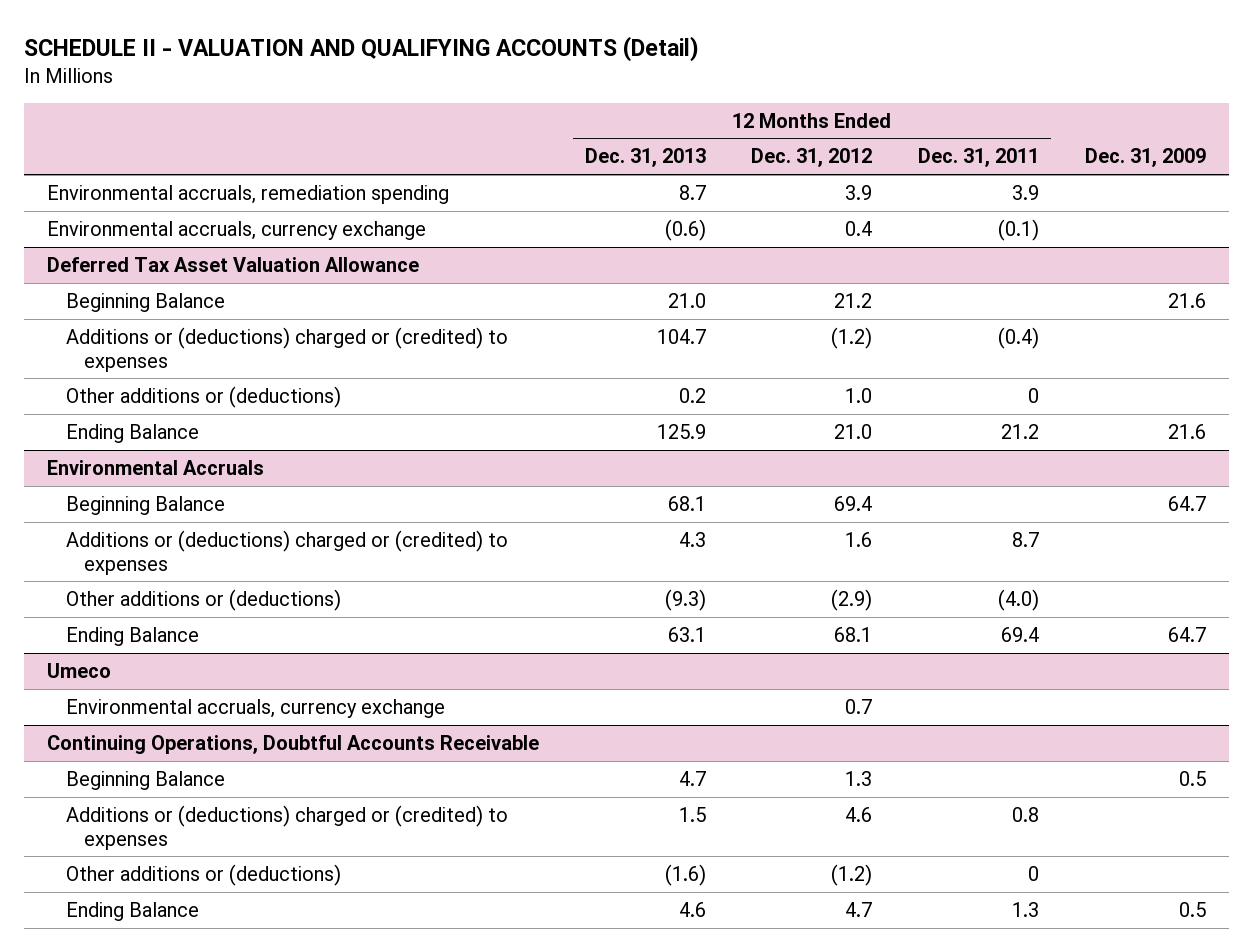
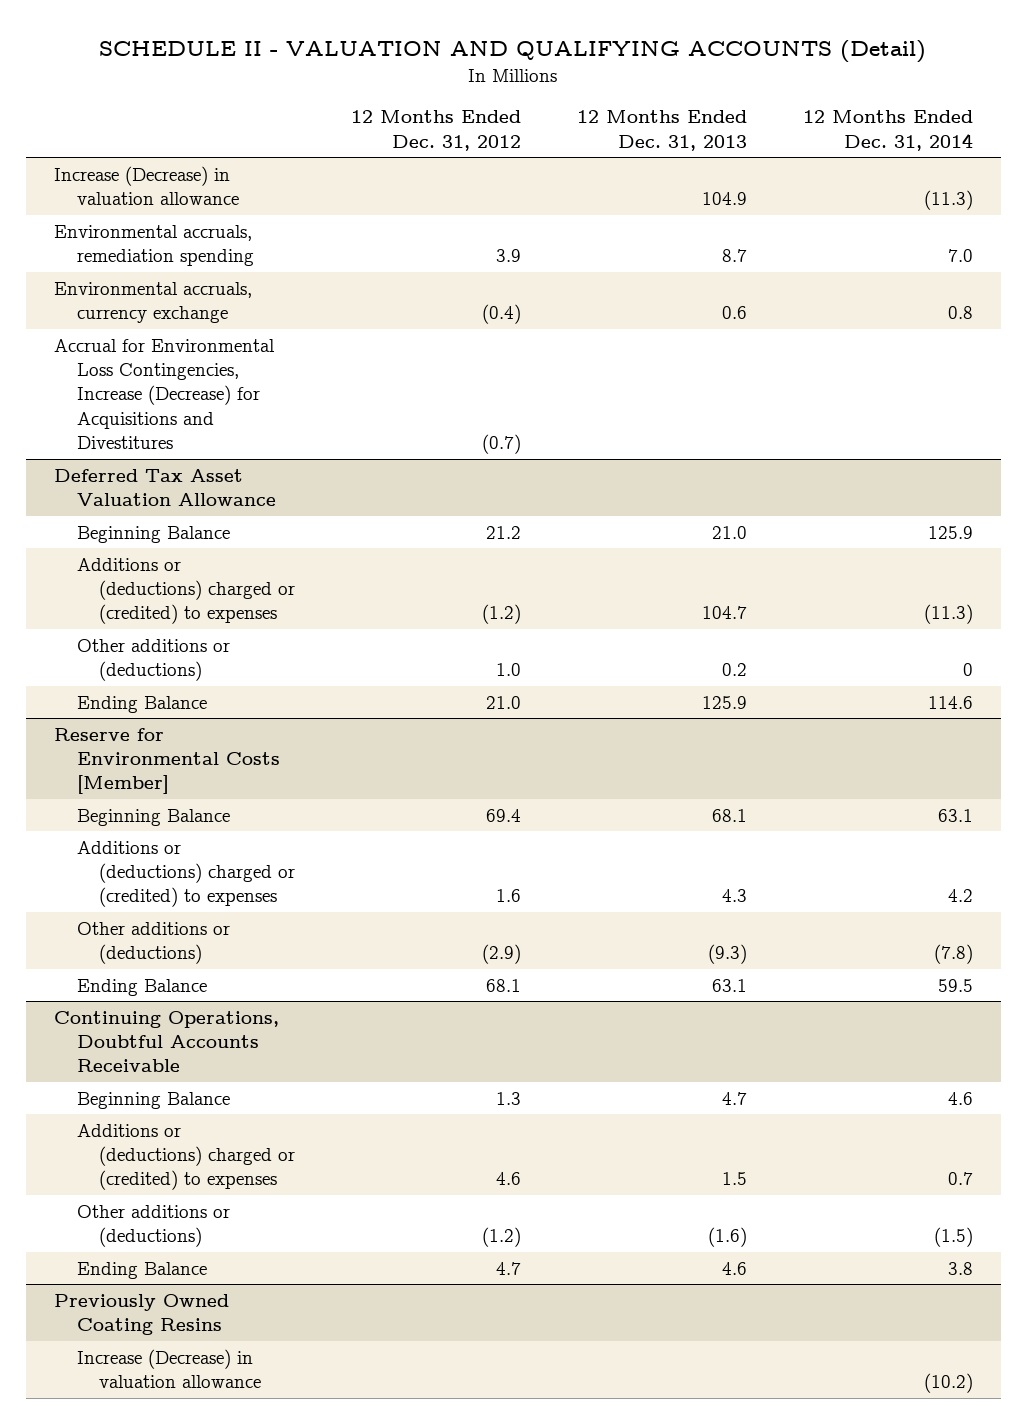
[918,148,1040,168] Dec. 31, 2011 -> none
[1084,148,1206,168] Dec. 31, 2009 -> none
none -> [802,110,973,151] 12 Months Ended Dec. 31, 2014
none -> [53,165,239,206] Increase (Decrease) in valuation allowance
[664,218,706,241] (0.6) -> [721,306,747,320] 0.6
[845,220,873,236] 0.4 -> [482,304,522,325] (0.4)
none -> [53,338,275,450] Accrual for Environmental Loss Contingencies, Increase (Decrease) for Acquisitions and Divestitures
[47,459,265,475] Environmental Accruals -> none
none -> [53,727,280,795] Reserve for Environmental Costs [Member]
[47,662,112,678] Umeco -> none
[65,698,445,718] Environmental accruals, currency exchange -> none
none -> [53,1293,229,1336] Previously Owned Coating Resins
none -> [76,1348,262,1389] Increase (Decrease) in valuation allowance

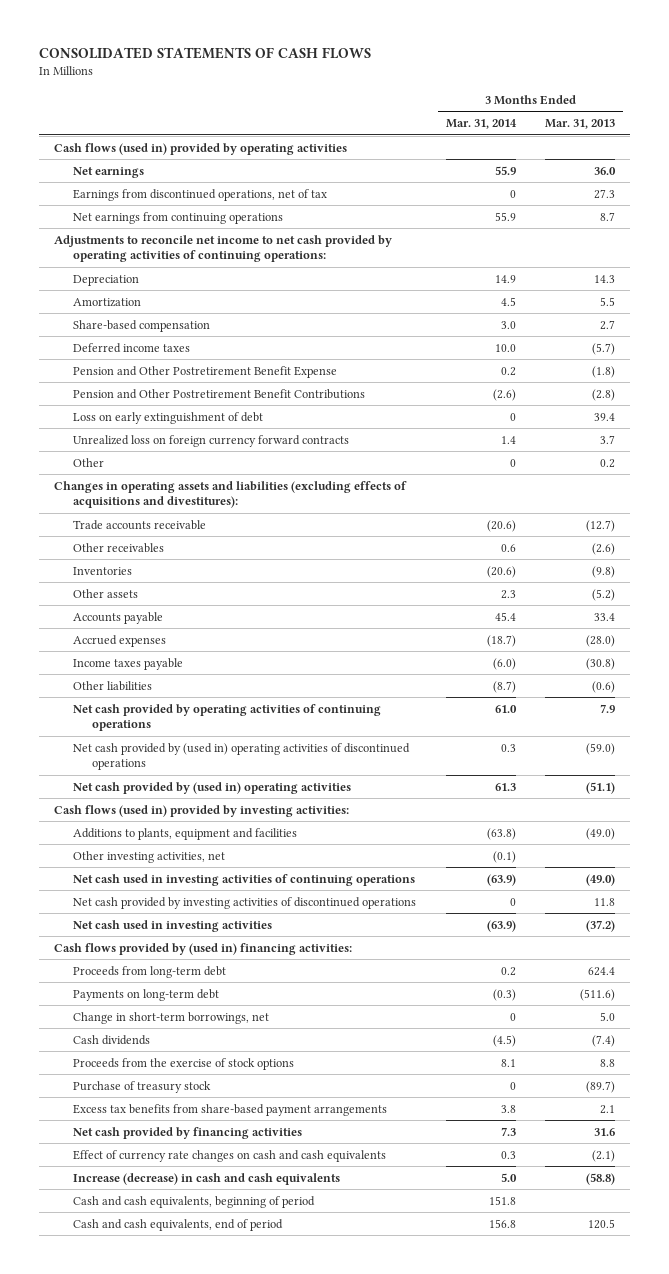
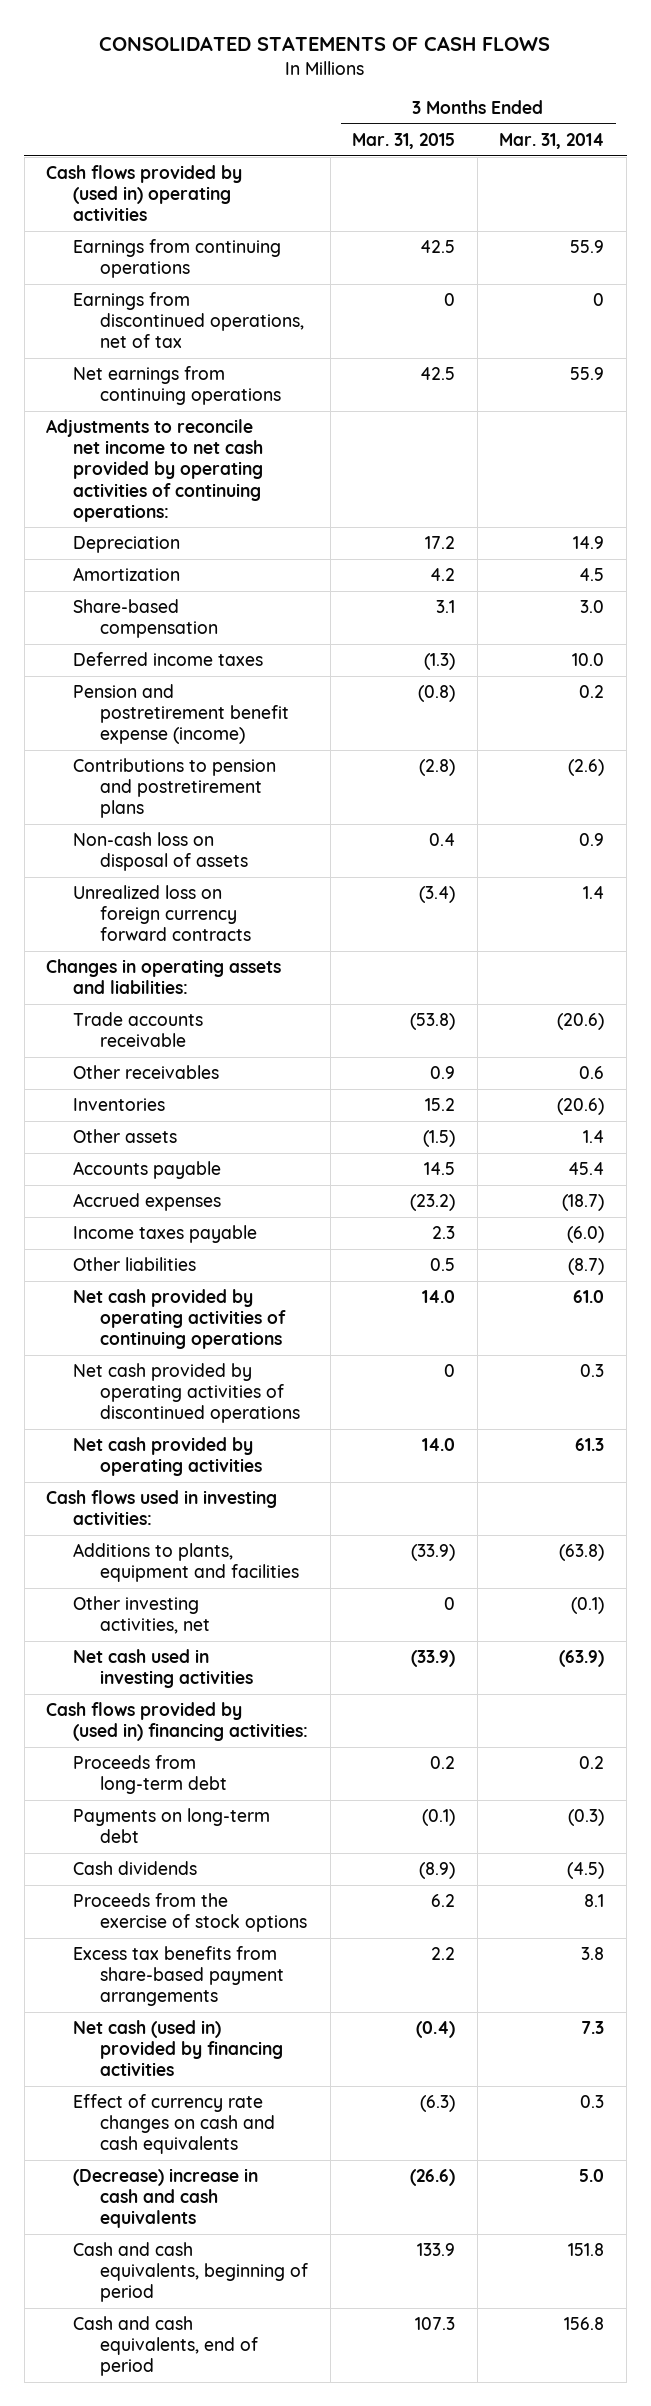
[545,118,616,129] Mar. 31, 2013 -> none
none -> [352,133,456,150] Mar. 31, 2015
[53,142,347,155] Cash flows (used in) provided by operating activities -> [46,165,243,222] Cash flows provided by (used in) operating activities
[72,166,144,178] Net earnings -> [73,239,282,279] Earnings from continuing operations
[72,411,263,424] Loss on early extinguishment of debt -> none
[72,365,337,378] Pension and Other Postretirement Benefit Expense -> [73,684,290,745] Pension and postretirement benefit expense (income)
[72,388,365,399] Pension and Other Postretirement Benefit Contributions -> [73,758,277,819] Contributions to pension and postretirement plans
none -> [73,832,249,872] Non-cash loss on disposal of assets
[72,457,104,467] Other -> none
[53,480,407,509] Changes in operating assets and liabilities (excluding effects of acquisitions and divestitures): -> [46,959,282,995] Changes in operating assets and liabilities:
[500,589,516,599] 2.3 -> [583,1130,605,1144] 1.4
[72,742,410,771] Net cash provided by (used in) operating activities of discontinued operations -> [73,1363,301,1424] Net cash provided by operating activities of discontinued operations
[72,781,351,794] Net cash provided by (used in) operating activities -> [73,1437,263,1477] Net cash provided by operating activities
[53,804,349,817] Cash flows (used in) provided by investing activities: -> [46,1490,278,1526] Cash flows used in investing activities:
[72,873,415,886] Net cash used in investing activities of continuing operations -> none
[72,896,416,909] Net cash provided by investing activities of discontinued operations -> none
[72,1011,269,1024] Change in short-term borrowings, net -> none
[72,1080,211,1093] Purchase of treasury stock -> none
[72,1126,302,1139] Net cash provided by financing activities -> [73,2020,284,2077] Net cash (used in) provided by financing activities
[72,1172,340,1185] Increase (decrease) in cash and cash equivalents -> [73,2168,259,2229] (Decrease) increase in cash and cash equivalents

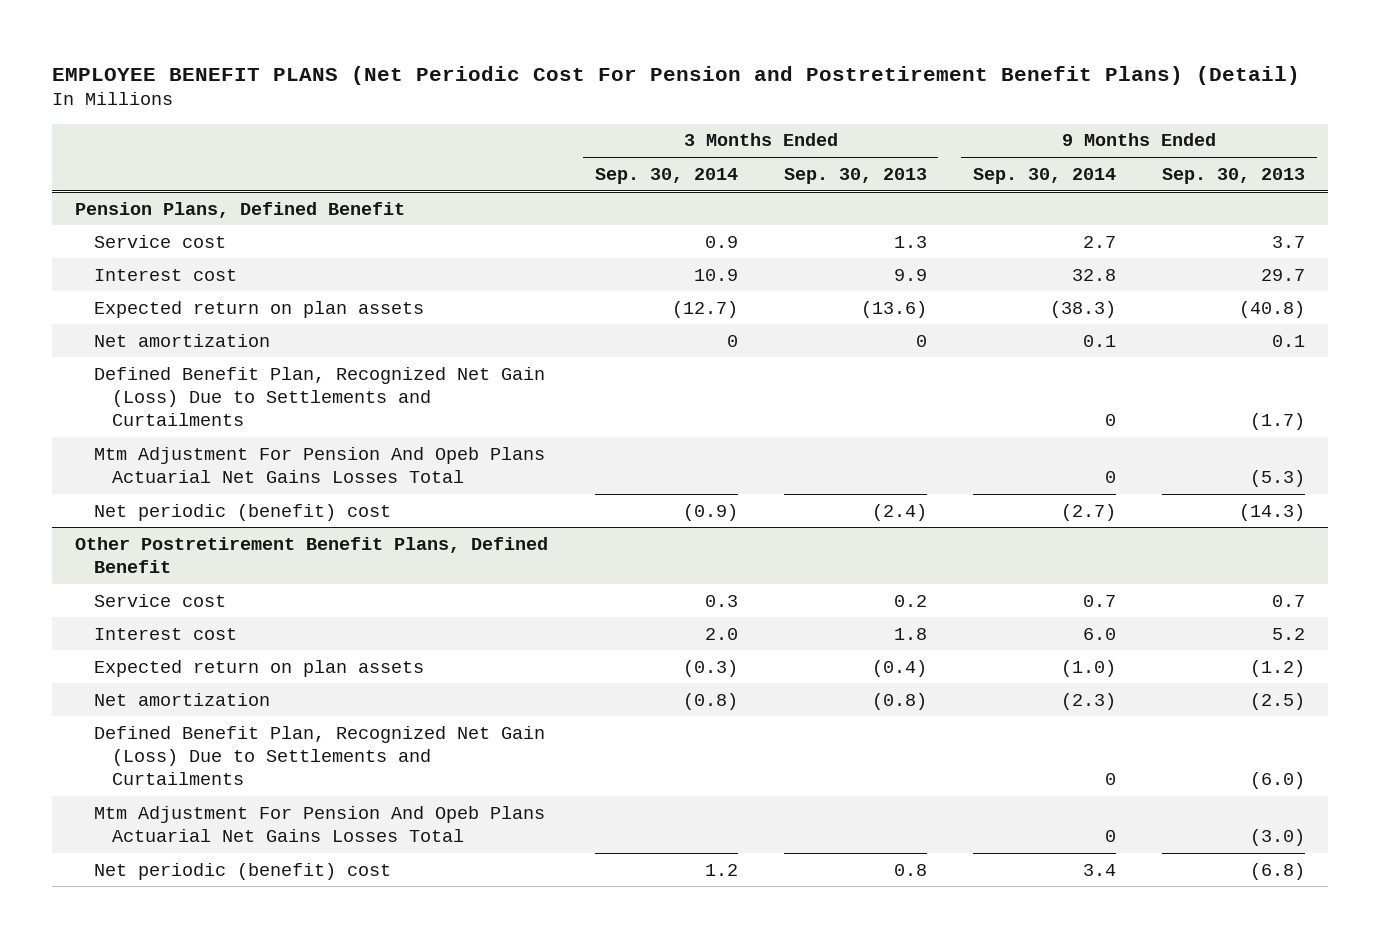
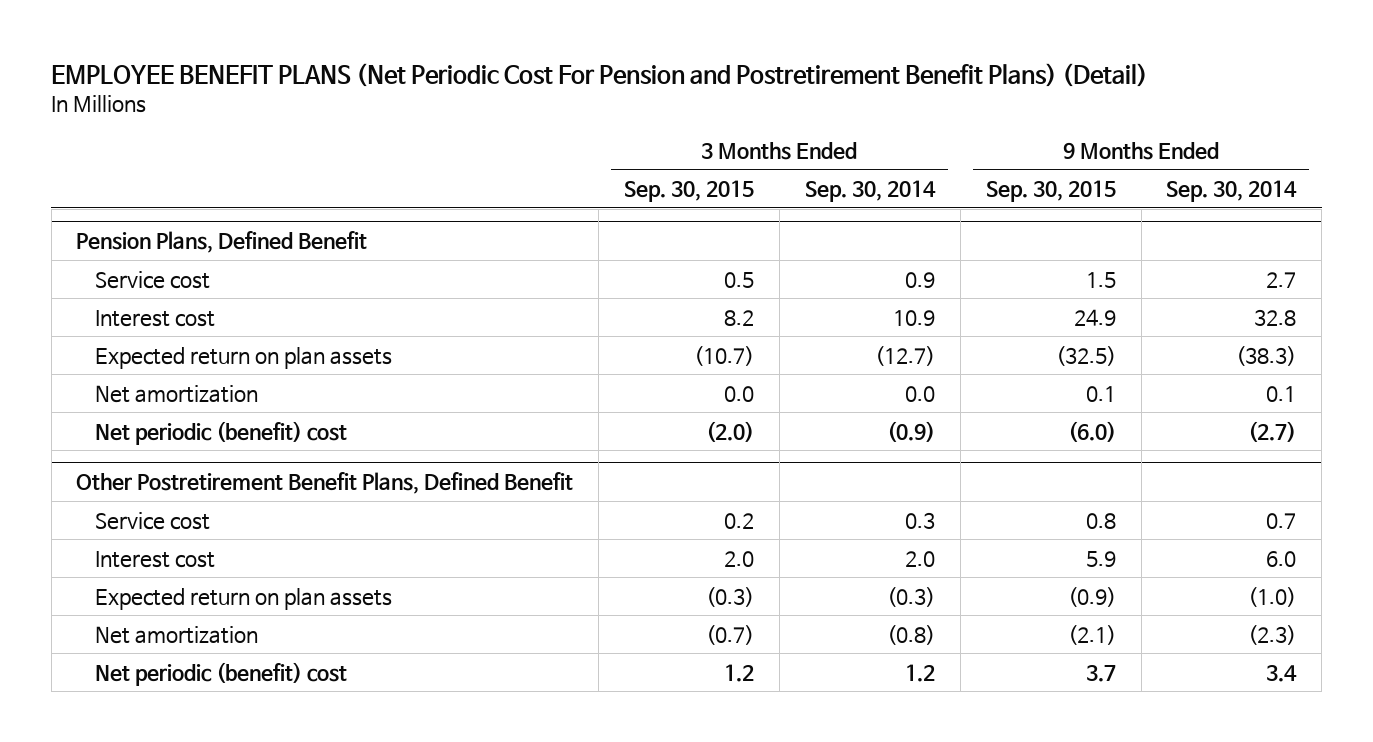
[783,167,927,184] Sep. 30, 2013 -> none
[1162,167,1306,184] Sep. 30, 2013 -> none
none -> [624,179,755,202] Sep. 30, 2015
none -> [985,179,1116,202] Sep. 30, 2015
[93,366,545,427] Defined Benefit Plan, Recognized Net Gain (Loss) Due to Settlements and Curtailments -> none
[93,446,545,484] Mtm Adjustment For Pension And Opeb Plans Actuarial Net Gains Losses Total -> none
[726,334,738,347] 0 -> [904,385,935,402] 0.0
[93,725,545,786] Defined Benefit Plan, Recognized Net Gain (Loss) Due to Settlements and Curtailments -> none
[93,805,545,843] Mtm Adjustment For Pension And Opeb Plans Actuarial Net Gains Losses Total -> none

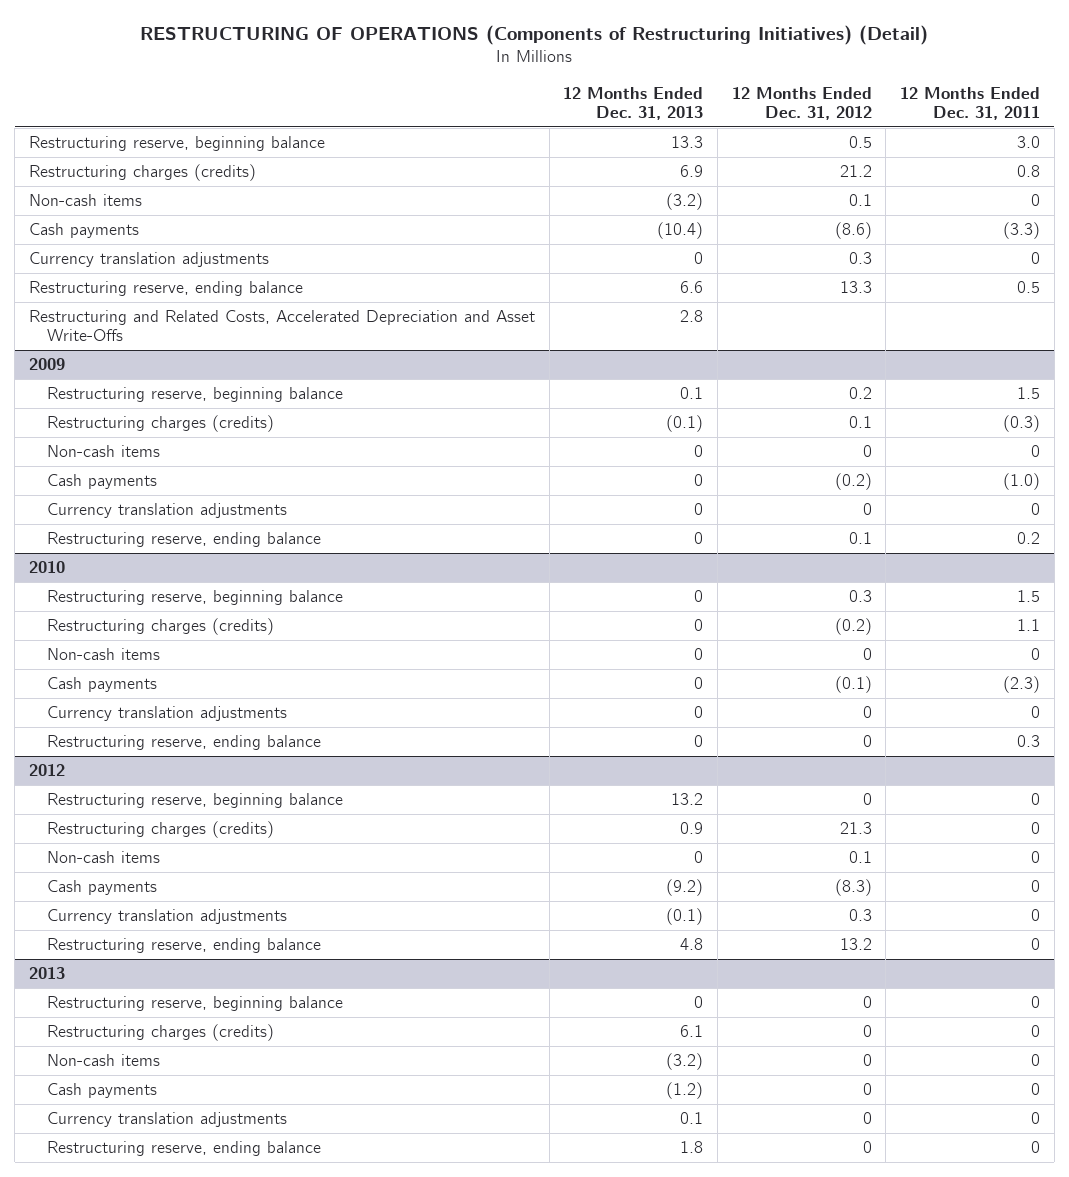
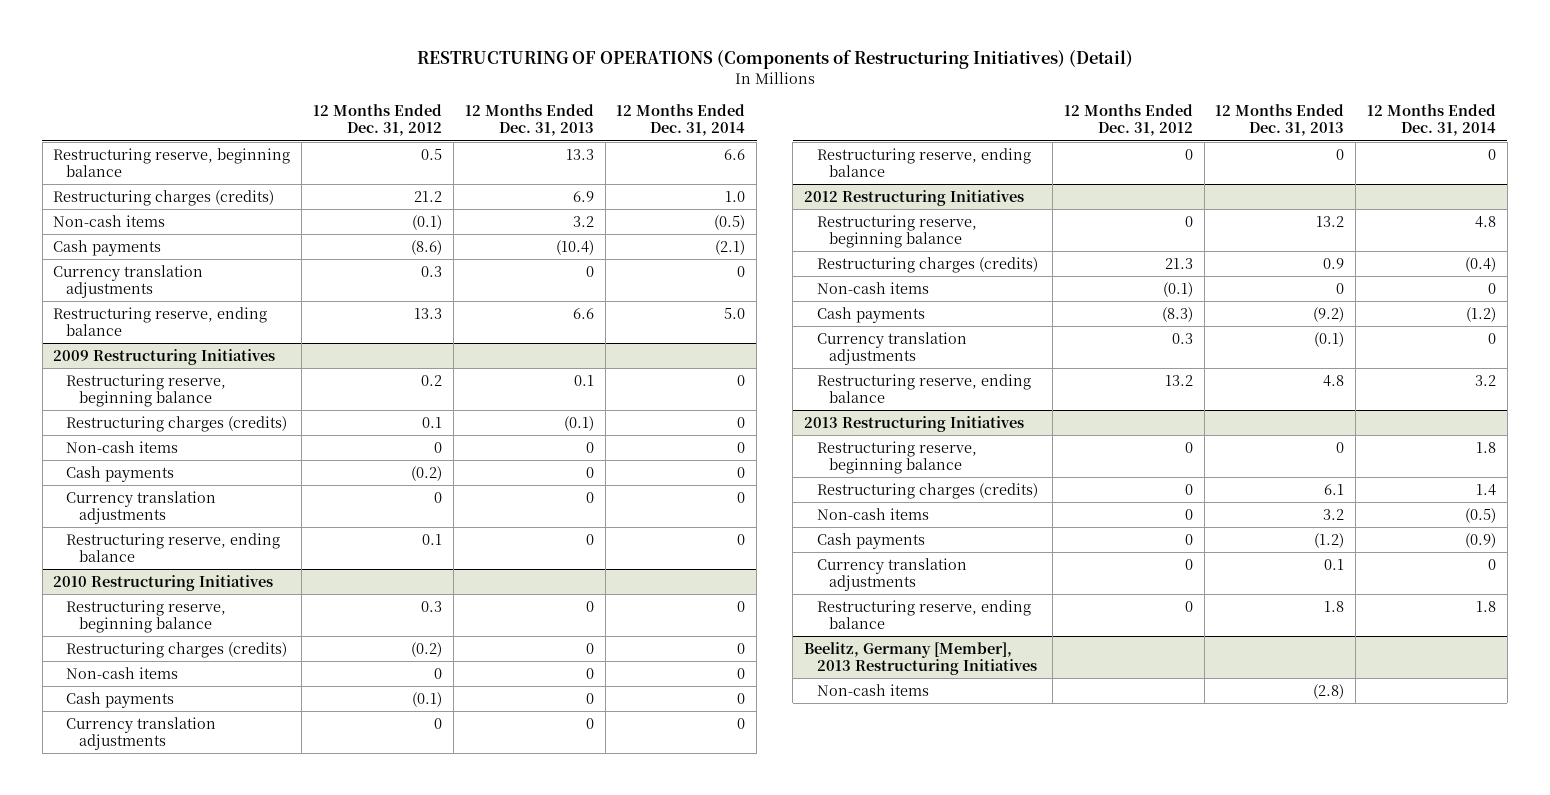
[900,86,1041,120] 12 Months Ended Dec. 31, 2011 -> none
none -> [616,103,746,137] 12 Months Ended Dec. 31, 2014
[666,193,704,211] (3.2) -> [572,215,594,227] 3.2
[848,194,872,207] 0.1 -> [412,214,443,230] (0.1)
[28,310,535,342] Restructuring and Related Costs, Accelerated Depreciation and Asset Write-Offs -> none
[28,358,65,371] 2009 -> none
none -> [53,348,276,365] 2009 Restructuring Initiatives
[28,561,65,574] 2010 -> none
none -> [53,574,274,591] 2010 Restructuring Initiatives
[28,764,65,777] 2012 -> none
none -> [804,189,1025,206] 2012 Restructuring Initiatives
[848,851,872,864] 0.1 -> [1162,281,1193,297] (0.1)
[28,967,65,980] 2013 -> none
none -> [804,415,1025,432] 2013 Restructuring Initiatives
[666,1053,704,1071] (3.2) -> [1323,508,1345,520] 3.2
none -> [804,641,1037,676] Beelitz, Germany [Member], 2013 Restructuring Initiatives
none -> [816,683,929,696] Non-cash items

